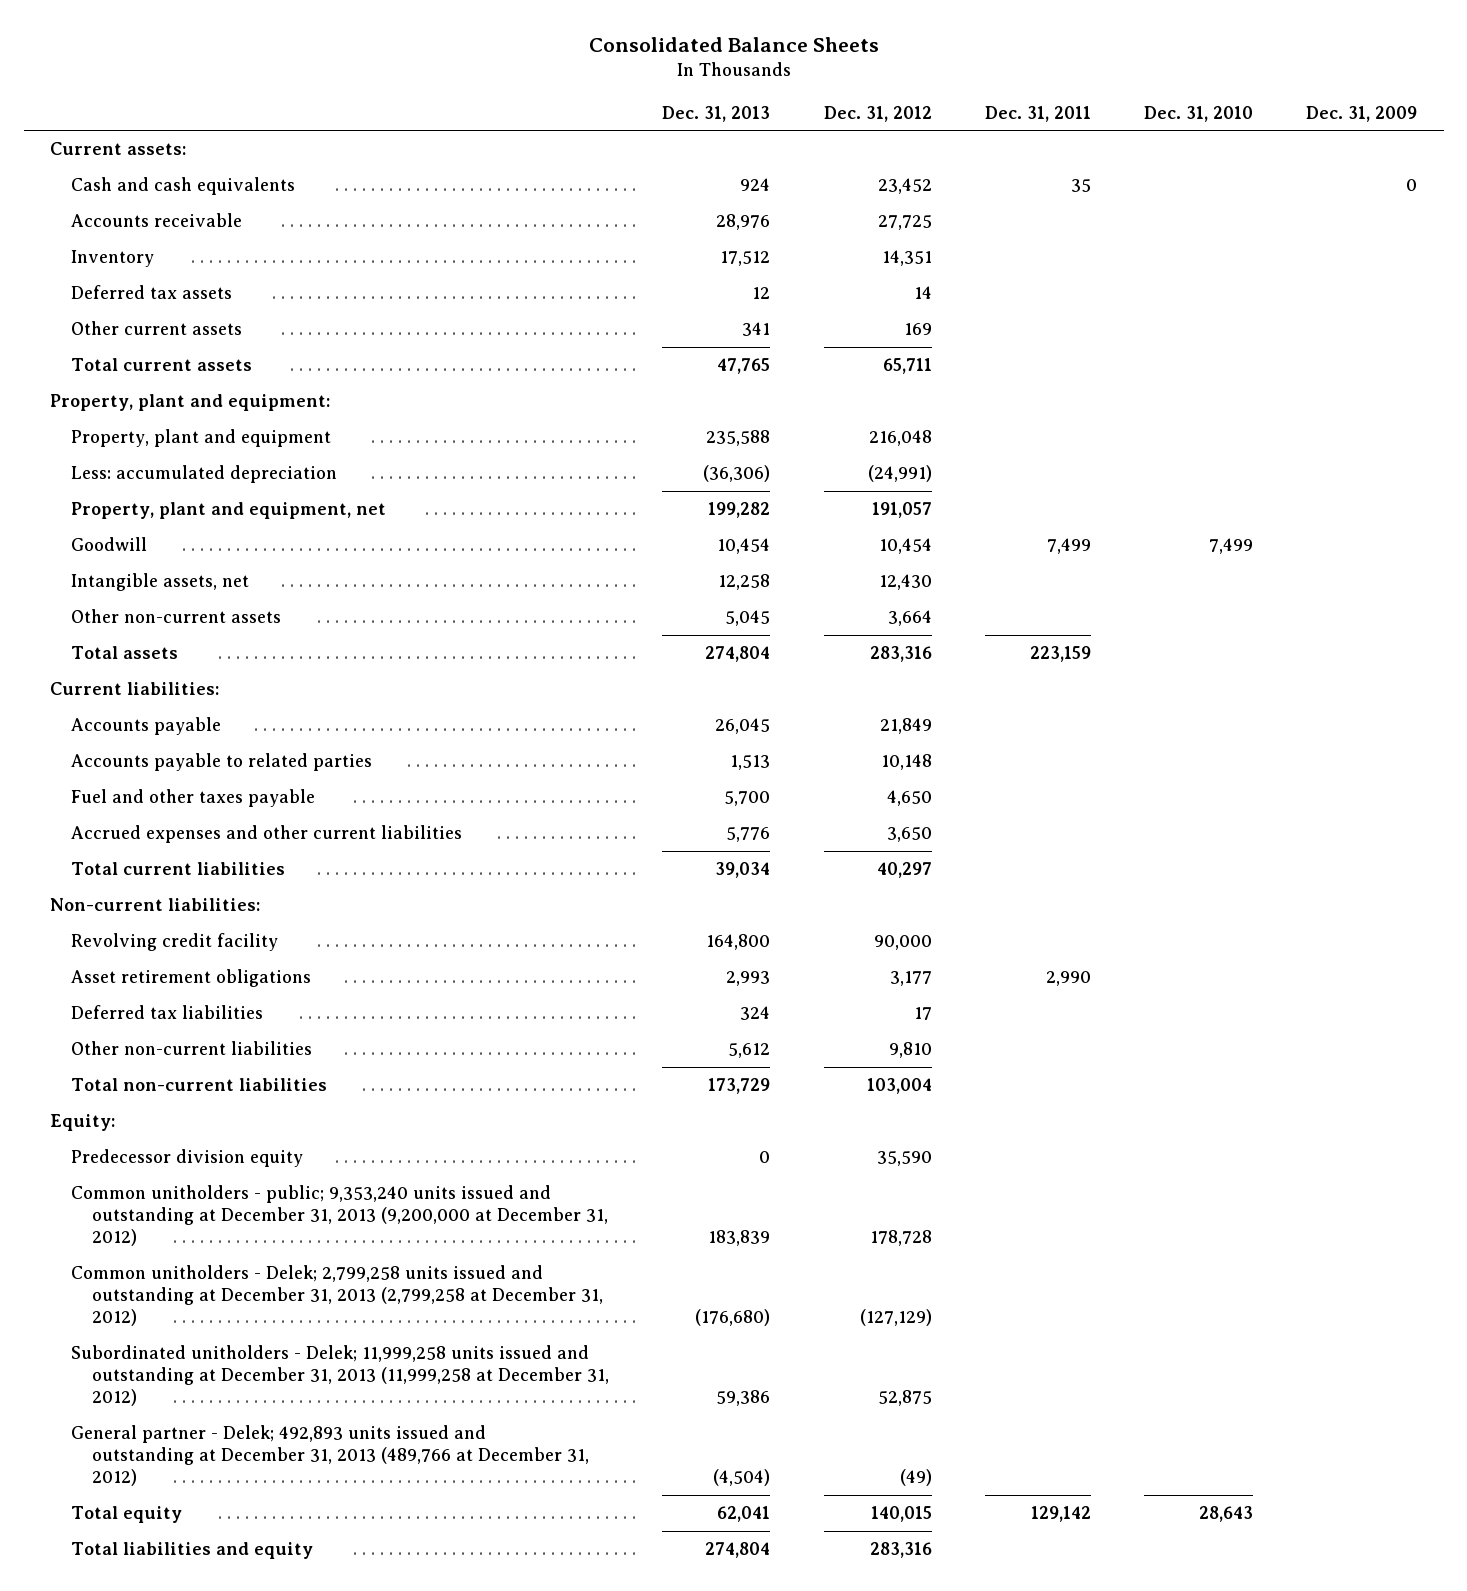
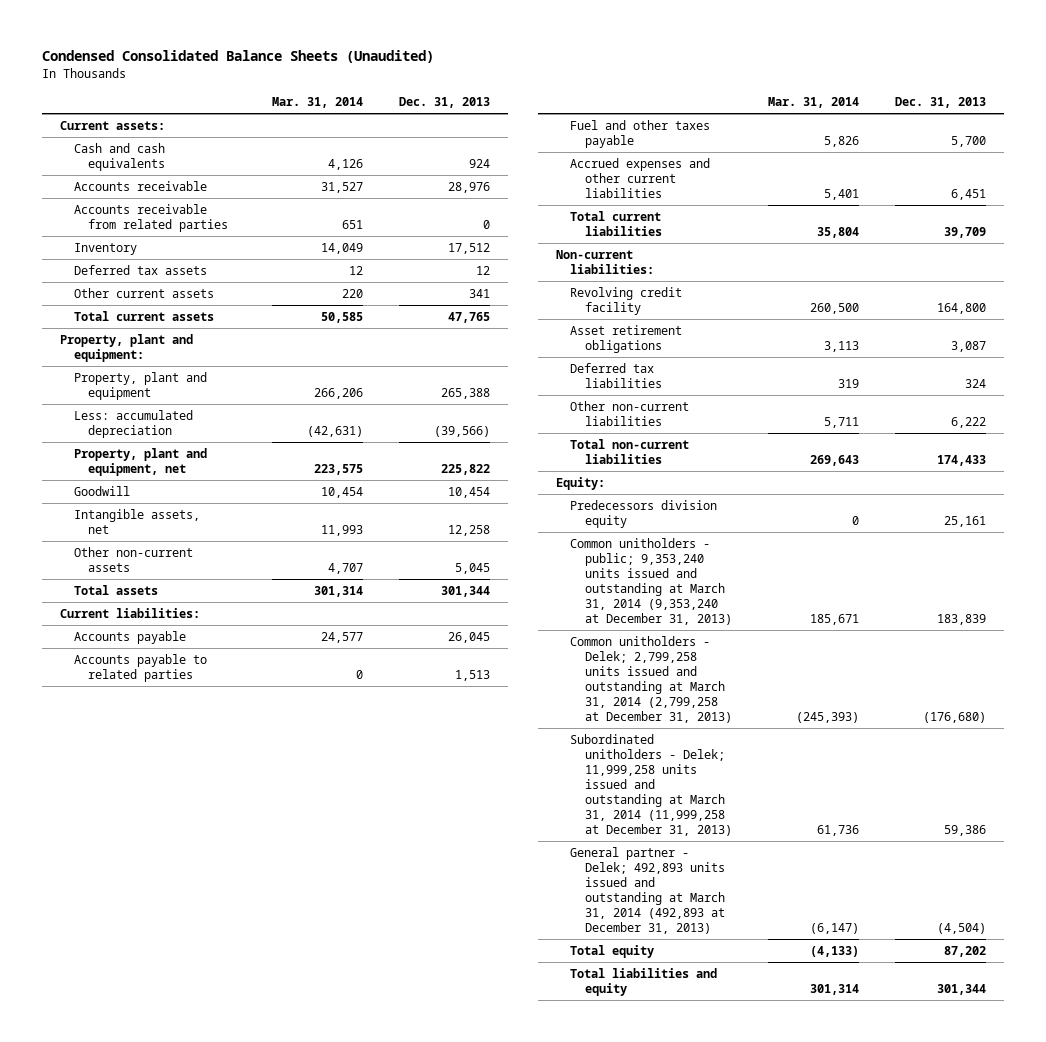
[588,36,879,52] Consolidated Balance Sheets -> [42,50,435,64] Condensed Consolidated Balance Sheets (Unaudited)
[823,105,932,122] Dec. 31, 2012 -> none
[984,105,1091,122] Dec. 31, 2011 -> none
[1143,105,1253,122] Dec. 31, 2010 -> none
[1306,105,1418,122] Dec. 31, 2009 -> none
none -> [271,96,363,108] Mar. 31, 2014
none -> [74,204,229,233] Accounts receivable from related parties
[706,430,771,447] 235,588 -> [440,388,490,400] 265,388
[703,465,771,483] (36,306) -> [433,426,490,438] (39,566)
[708,502,771,519] 199,282 -> [440,464,490,476] 225,822
[705,646,771,663] 274,804 -> [440,586,490,598] 301,344
[726,827,771,843] 5,776 -> [950,188,986,200] 6,451
[715,862,771,879] 39,034 -> [943,227,986,239] 39,709
[726,971,771,987] 2,993 -> [950,341,986,353] 3,087
[728,1043,771,1059] 5,612 -> [950,417,986,429] 6,222
[708,1078,771,1095] 173,729 -> [936,455,986,467] 174,433
[71,1149,304,1168] Predecessor division equity -> [570,500,718,529] Predecessors division equity
[759,1151,771,1164] 0 -> [943,516,986,528] 25,161
[71,1185,609,1247] Common unitholders - public; 9,353,240 units issued and outstanding at December 31, 2013 (9,200,000 at December 31, 2012) -> [570,538,732,625] Common unitholders - public; 9,353,240 units issued and outstanding at March 31, 2014 (9,353,240 at December 31, 2013)
[71,1265,604,1327] Common unitholders - Delek; 2,799,258 units issued and outstanding at December 31, 2013 (2,799,258 at December 31, 2012) -> [570,636,732,723] Common unitholders - Delek; 2,799,258 units issued and outstanding at March 31, 2014 (2,799,258 at December 31, 2013)
[71,1345,610,1407] Subordinated unitholders - Delek; 11,999,258 units issued and outstanding at December 31, 2013 (11,999,258 at December 31, 2012) -> [570,734,732,836] Subordinated unitholders - Delek; 11,999,258 units issued and outstanding at March 31, 2014 (11,999,258 at December 31, 2013)
[71,1425,590,1487] General partner - Delek; 492,893 units issued and outstanding at December 31, 2013 (489,766 at December 31, 2012) -> [570,847,725,934] General partner - Delek; 492,893 units issued and outstanding at March 31, 2014 (492,893 at December 31, 2013)
[717,1506,771,1523] 62,041 -> [943,946,986,958] 87,202
[705,1542,771,1559] 274,804 -> [936,984,986,996] 301,344

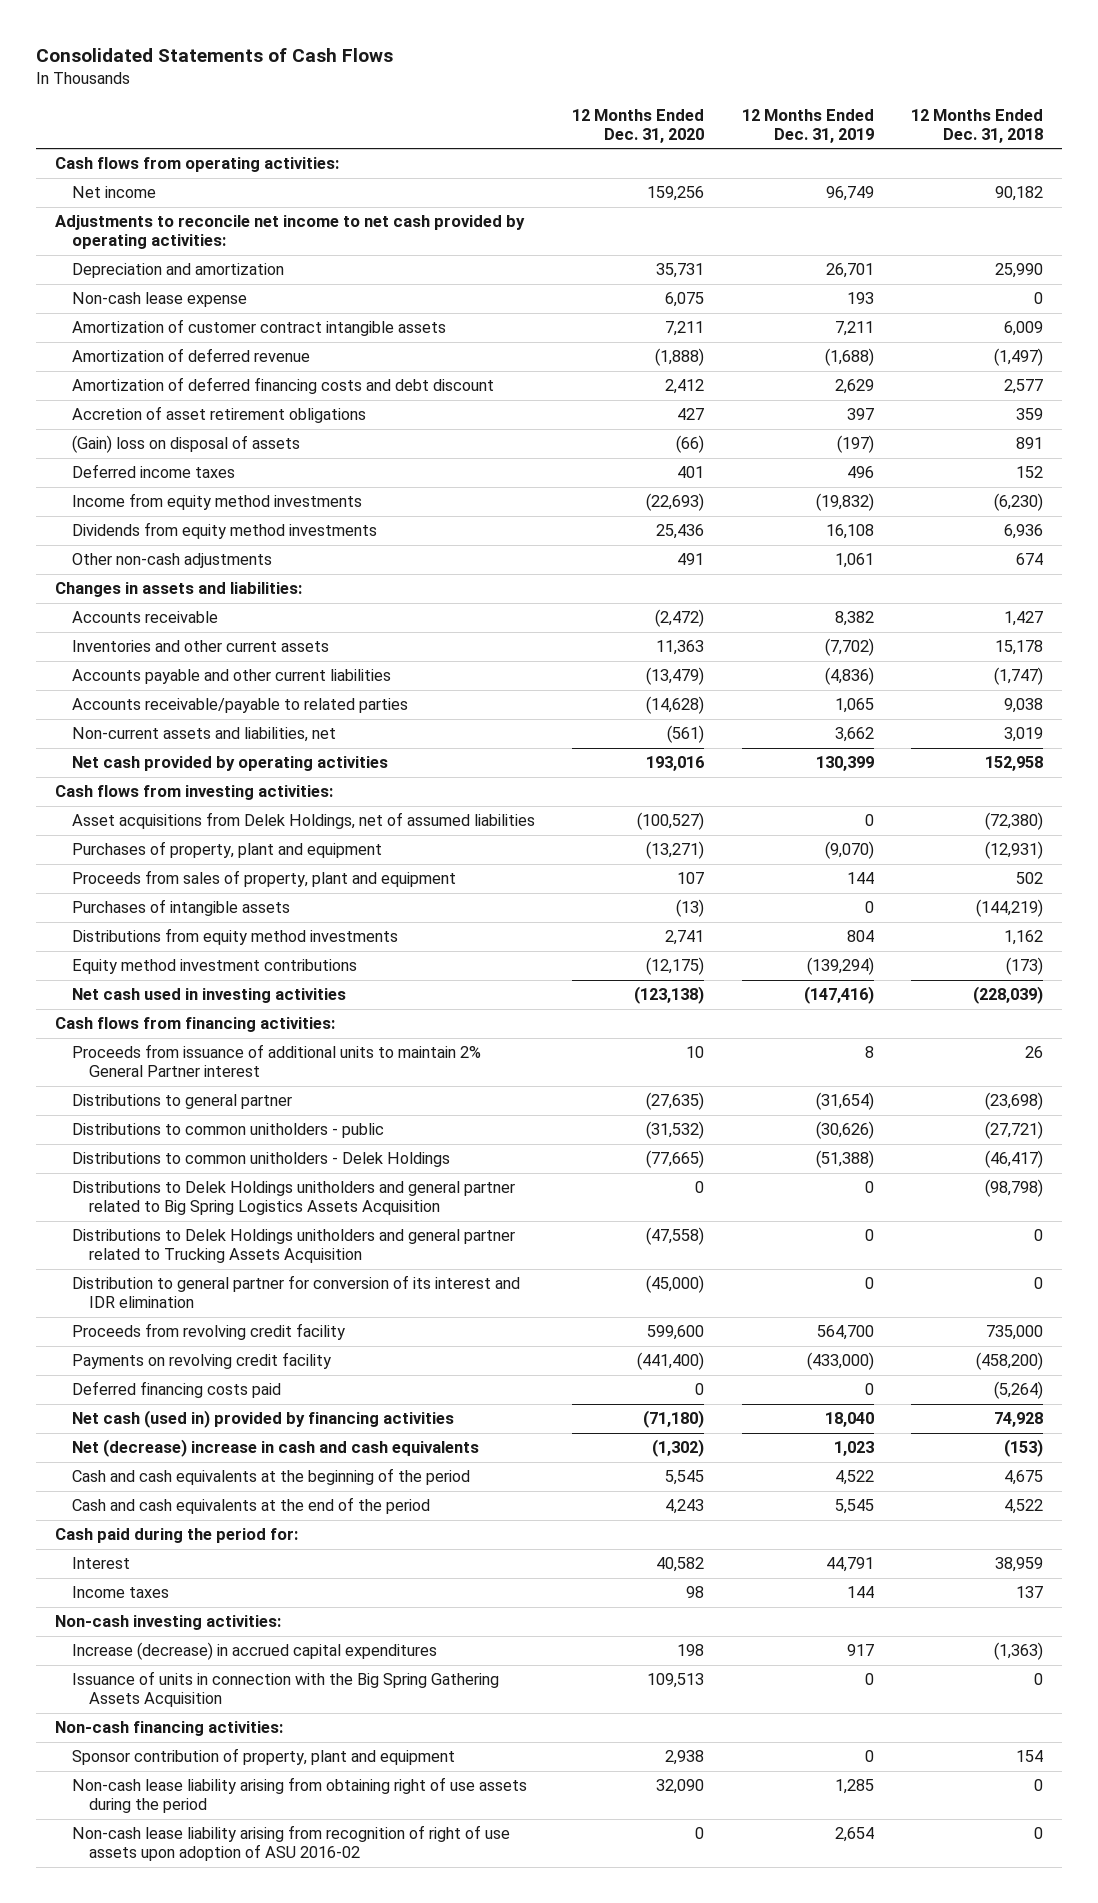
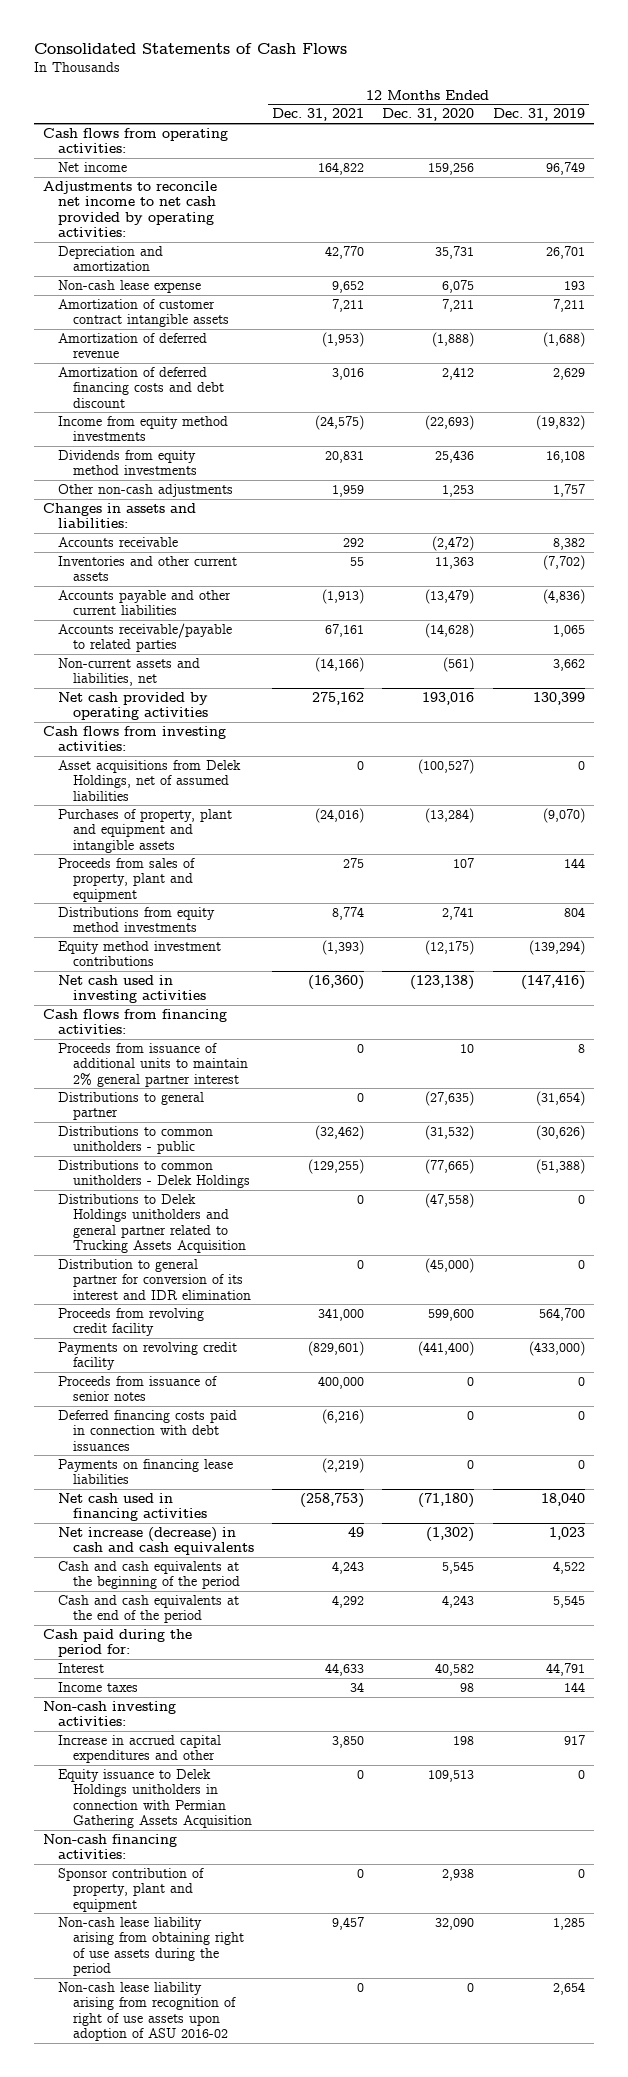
[911,108,1044,143] 12 Months Ended Dec. 31, 2018 -> none
none -> [272,108,365,122] Dec. 31, 2021
[71,406,366,424] Accretion of asset retirement obligations -> none
[71,435,300,454] (Gain) loss on disposal of assets -> none
[71,464,235,479] Deferred income taxes -> none
[677,553,705,566] 491 -> [442,484,475,497] 1,253
[834,553,874,569] 1,061 -> [552,483,585,497] 1,757
[71,841,382,859] Purchases of property, plant and equipment -> [57,808,232,853] Purchases of property, plant and equipment and intangible assets
[646,841,705,860] (13,271) -> [425,807,475,823] (13,284)
[71,899,290,917] Purchases of intangible assets -> none
[71,1044,481,1078] Proceeds from issuance of additional units to maintain 2% General Partner interest -> [57,1042,249,1087] Proceeds from issuance of additional units to maintain 2% general partner interest
[71,1181,515,1216] Distributions to Delek Holdings unitholders and general partner related to Big Spring Logistics Assets Acquisition -> none
none -> [57,1375,217,1402] Proceeds from issuance of senior notes
[71,1381,281,1399] Deferred financing costs paid -> [57,1409,237,1451] Deferred financing costs paid in connection with debt issuances
none -> [57,1458,233,1485] Payments on financing lease liabilities
[71,1410,454,1429] Net cash (used in) provided by financing activities -> [57,1492,208,1522] Net cash used in financing activities
[71,1439,479,1458] Net (decrease) increase in cash and cash equivalents -> [57,1526,255,1556] Net increase (decrease) in cash and cash equivalents
[71,1642,437,1661] Increase (decrease) in accrued capital expenditures -> [57,1734,221,1764] Increase in accrued capital expenditures and other
[71,1671,499,1708] Issuance of units in connection with the Big Spring Gathering Assets Acquisition -> [57,1768,253,1829] Equity issuance to Delek Holdings unitholders in connection with Permian Gathering Assets Acquisition

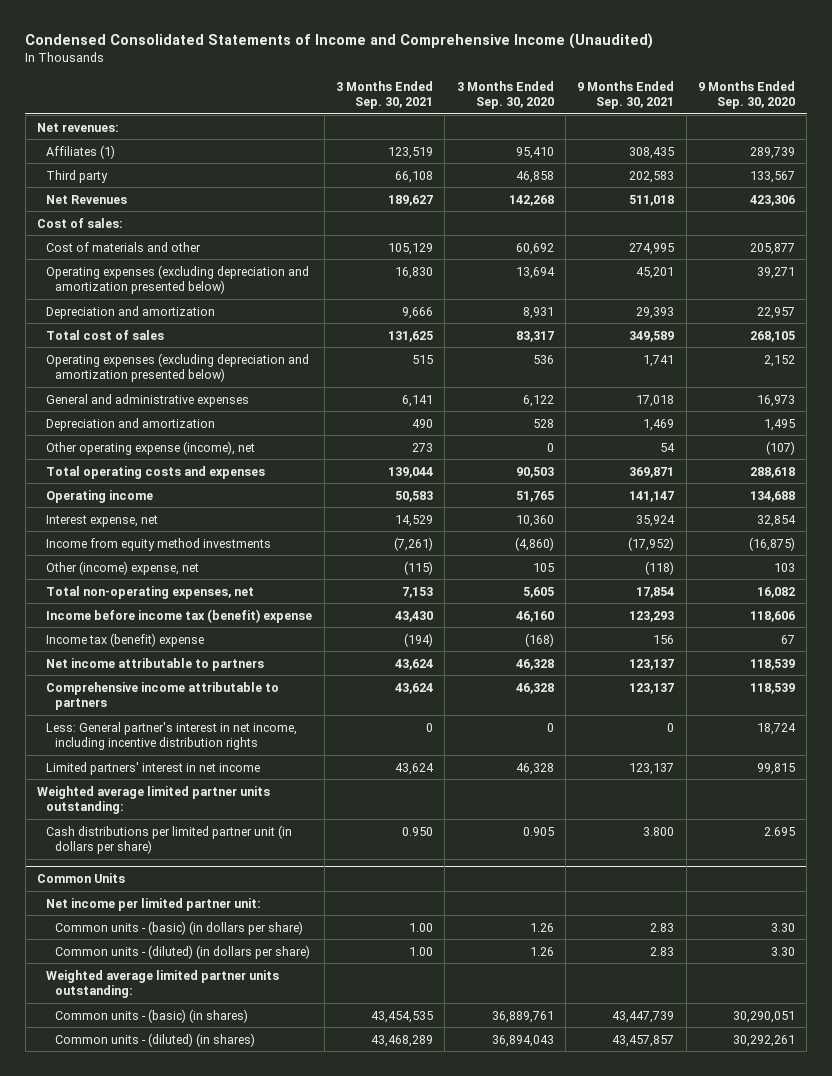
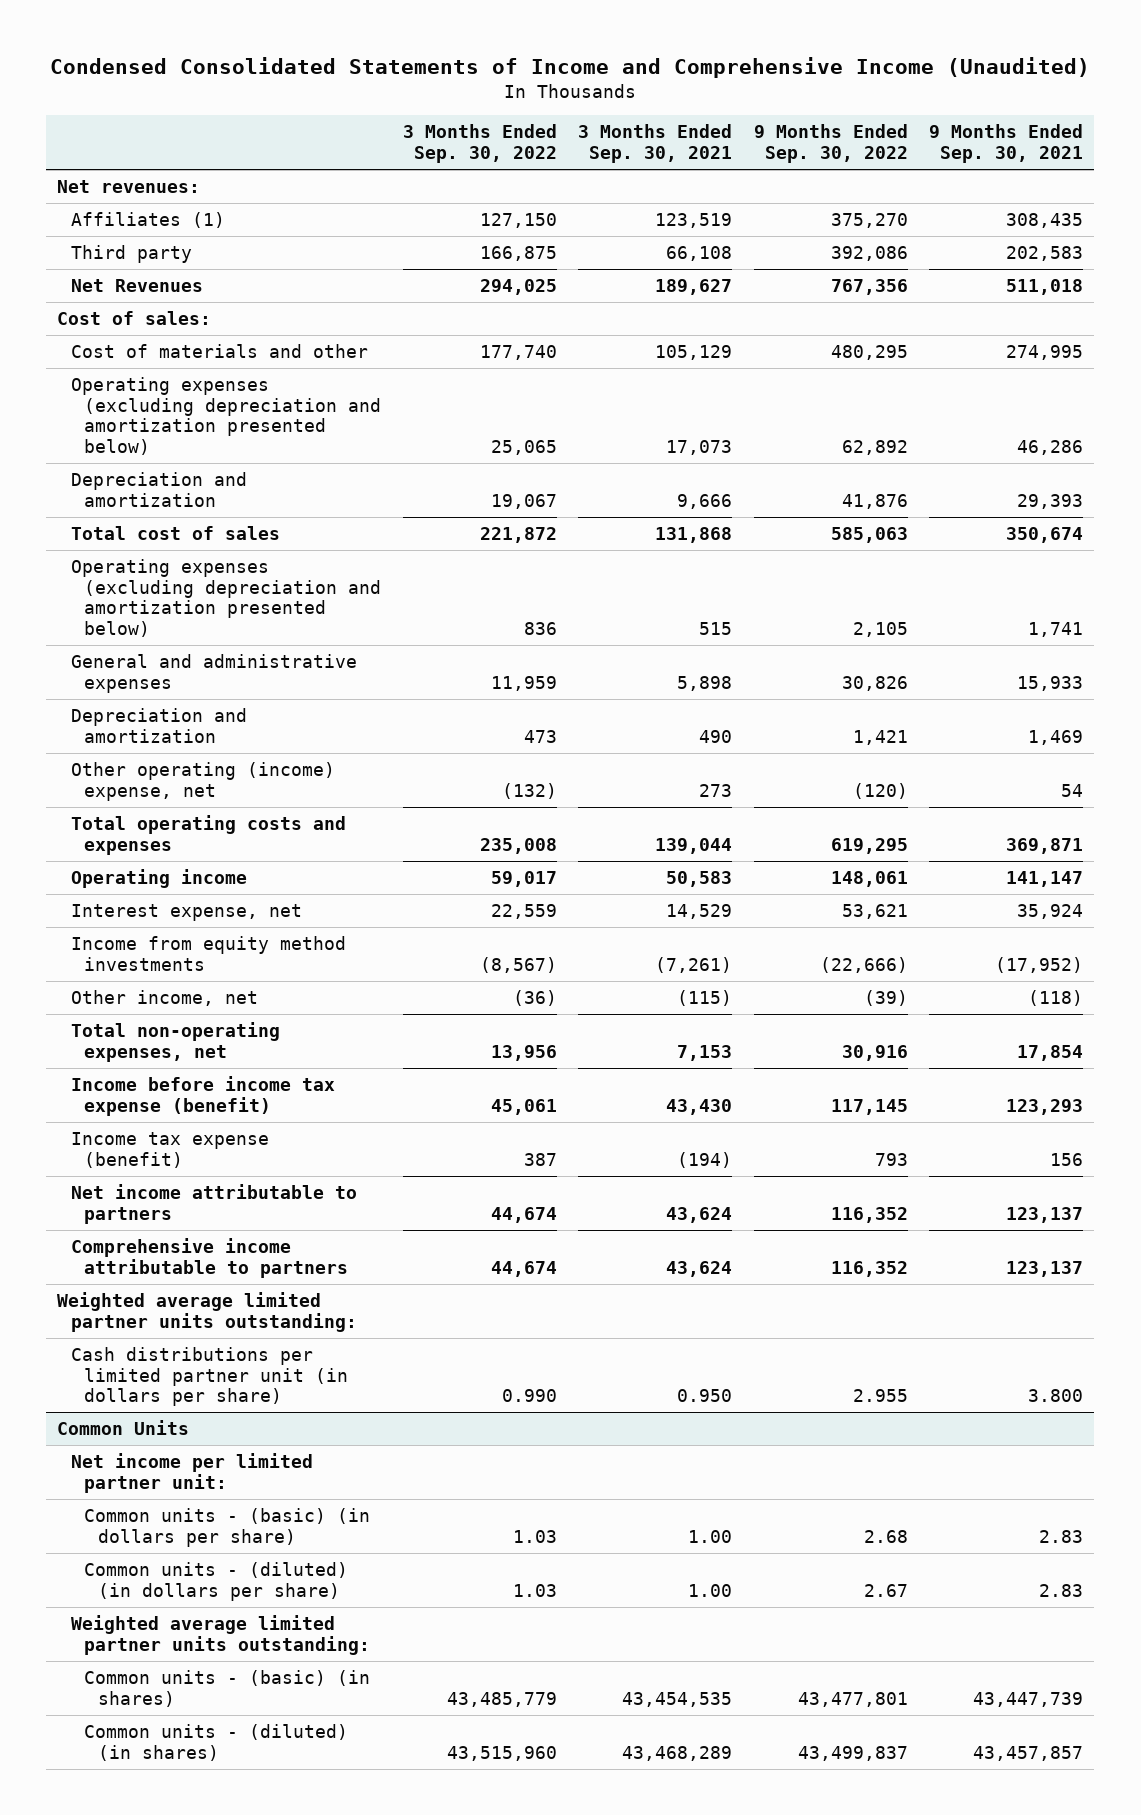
[456,80,554,109] 3 Months Ended Sep. 30, 2020 -> none
[697,80,795,109] 9 Months Ended Sep. 30, 2020 -> none
none -> [402,124,557,163] 3 Months Ended Sep. 30, 2022
none -> [753,124,908,163] 9 Months Ended Sep. 30, 2022
[394,266,433,279] 16,830 -> [666,439,733,455] 17,073
[636,266,675,279] 45,201 -> [1017,439,1084,455] 46,286
[387,330,433,342] 131,625 -> [655,527,733,544] 131,868
[629,330,675,342] 349,589 -> [1006,527,1084,544] 350,674
[401,394,433,407] 6,141 -> [677,675,733,691] 5,898
[636,394,675,407] 17,018 -> [1017,675,1084,691] 15,933
[46,440,256,455] Other operating expense (income), net -> [70,762,335,801] Other operating (income) expense, net
[46,560,200,575] Other (income) expense, net -> [70,990,258,1007] Other income, net
[46,608,313,623] Income before income tax (benefit) expense -> [70,1076,335,1116] Income before income tax expense (benefit)
[46,632,205,647] Income tax (benefit) expense -> [70,1132,269,1168] Income tax expense (benefit)
[46,721,298,750] Less: General partner's interest in net income, including incentive distribution rights -> none
[46,761,261,775] Limited partners' interest in net income -> none

